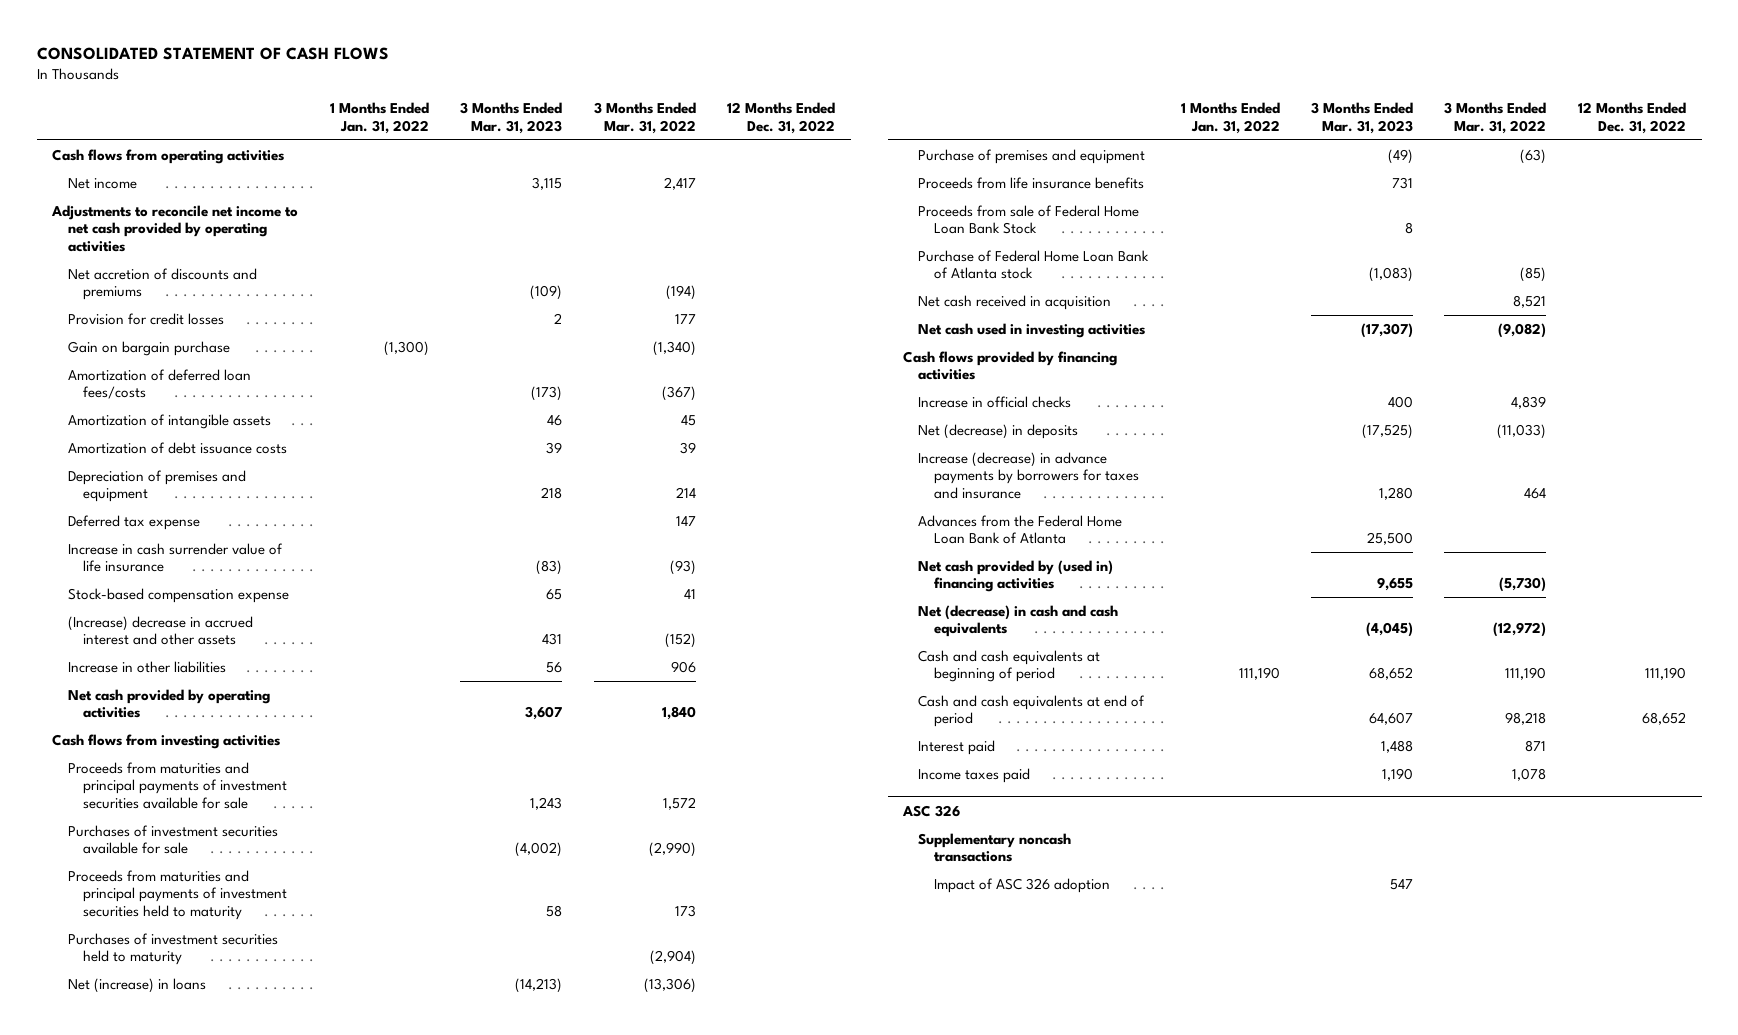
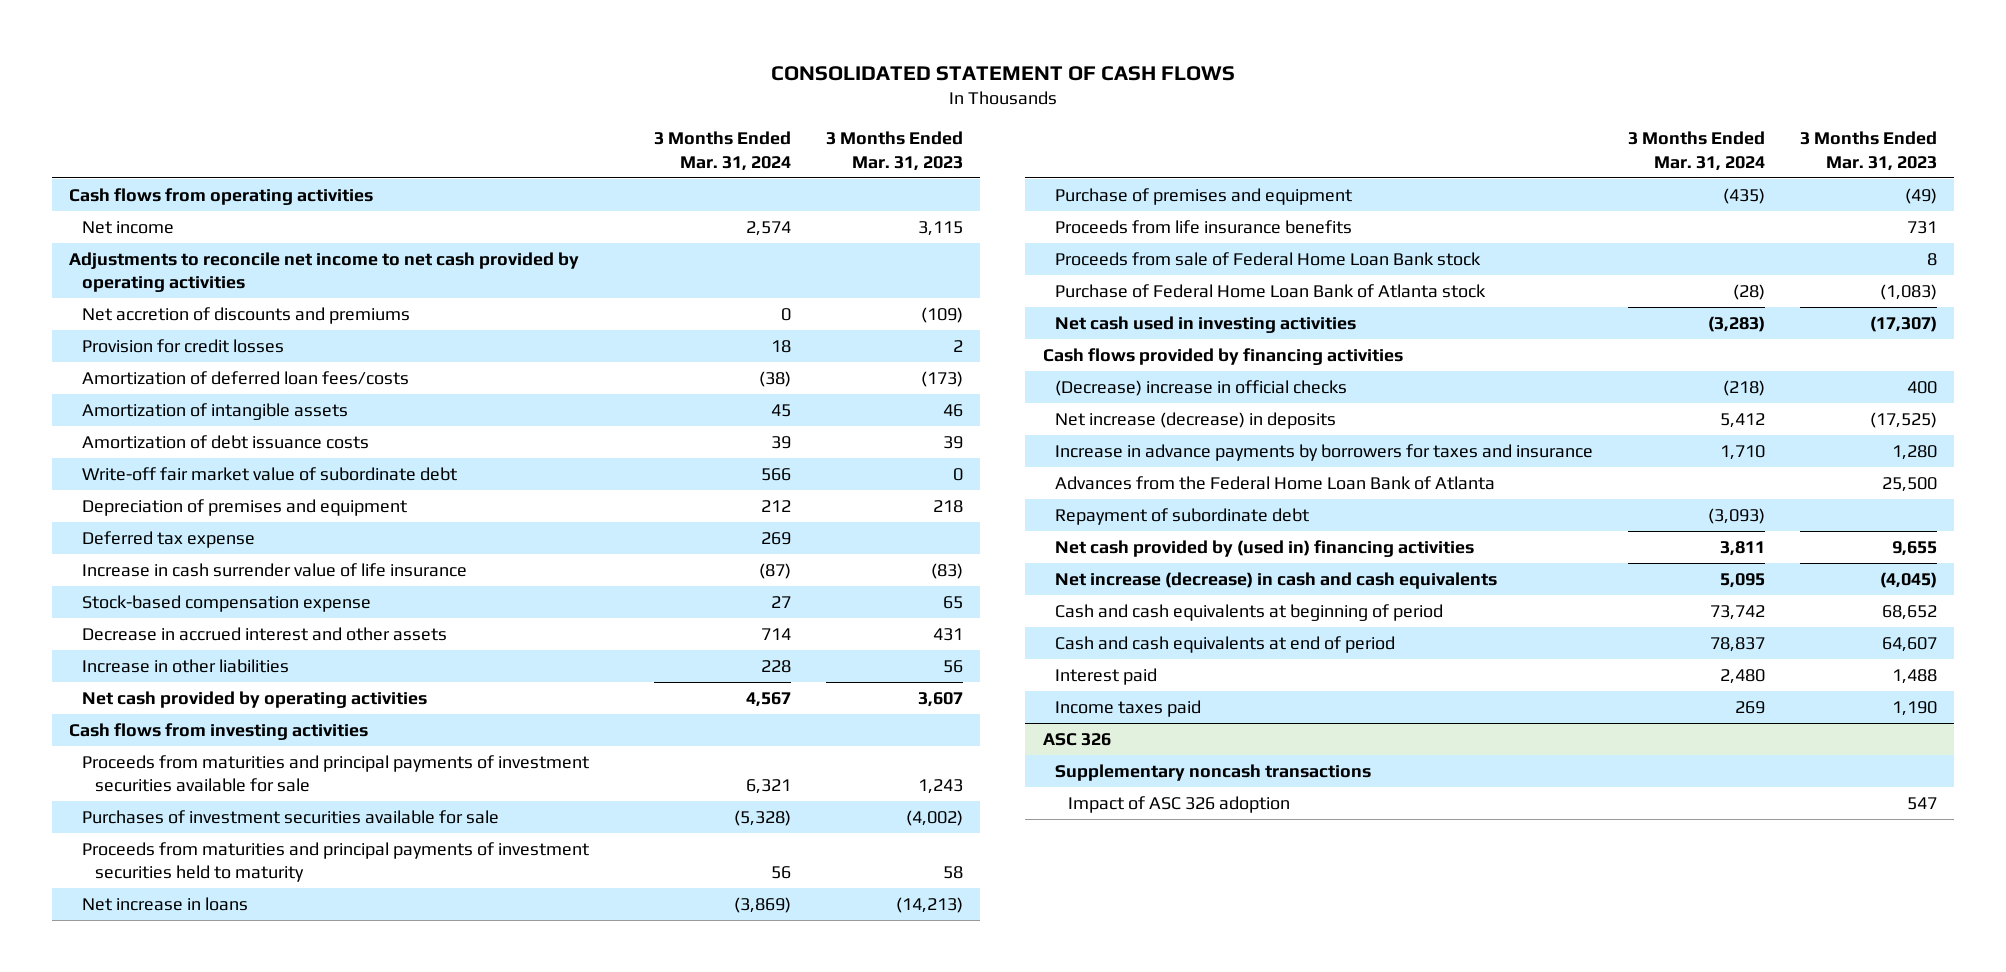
[329,101,429,134] 1 Months Ended Jan. 31, 2022 -> none
[593,101,696,134] 3 Months Ended Mar. 31, 2022 -> none
[726,101,835,134] 12 Months Ended Dec. 31, 2022 -> none
none -> [654,131,792,171] 3 Months Ended Mar. 31, 2024
[67,340,230,356] Gain on bargain purchase -> none
none -> [81,466,457,481] Write-off fair market value of subordinate debt
[67,615,253,646] (Increase) decrease in accrued interest and other assets -> [81,626,447,641] Decrease in accrued interest and other assets
[67,932,278,966] Purchases of investment securities held to maturity -> none
[67,977,206,993] Net (increase) in loans -> [81,896,248,911] Net increase in loans
[918,204,1140,235] Proceeds from sale of Federal Home Loan Bank Stock -> [1055,251,1482,266] Proceeds from sale of Federal Home Loan Bank stock
[918,294,1112,310] Net cash received in acquisition -> none
[918,395,1072,408] Increase in official checks -> [1055,379,1348,396] (Decrease) increase in official checks
[918,423,1079,439] Net (decrease) in deposits -> [1055,411,1337,429] Net increase (decrease) in deposits
[918,451,1139,500] Increase (decrease) in advance payments by borrowers for taxes and insurance -> [1055,443,1594,461] Increase in advance payments by borrowers for taxes and insurance
none -> [1055,507,1310,525] Repayment of subordinate debt
[918,604,1119,638] Net (decrease) in cash and cash equivalents -> [1055,571,1498,589] Net increase (decrease) in cash and cash equivalents

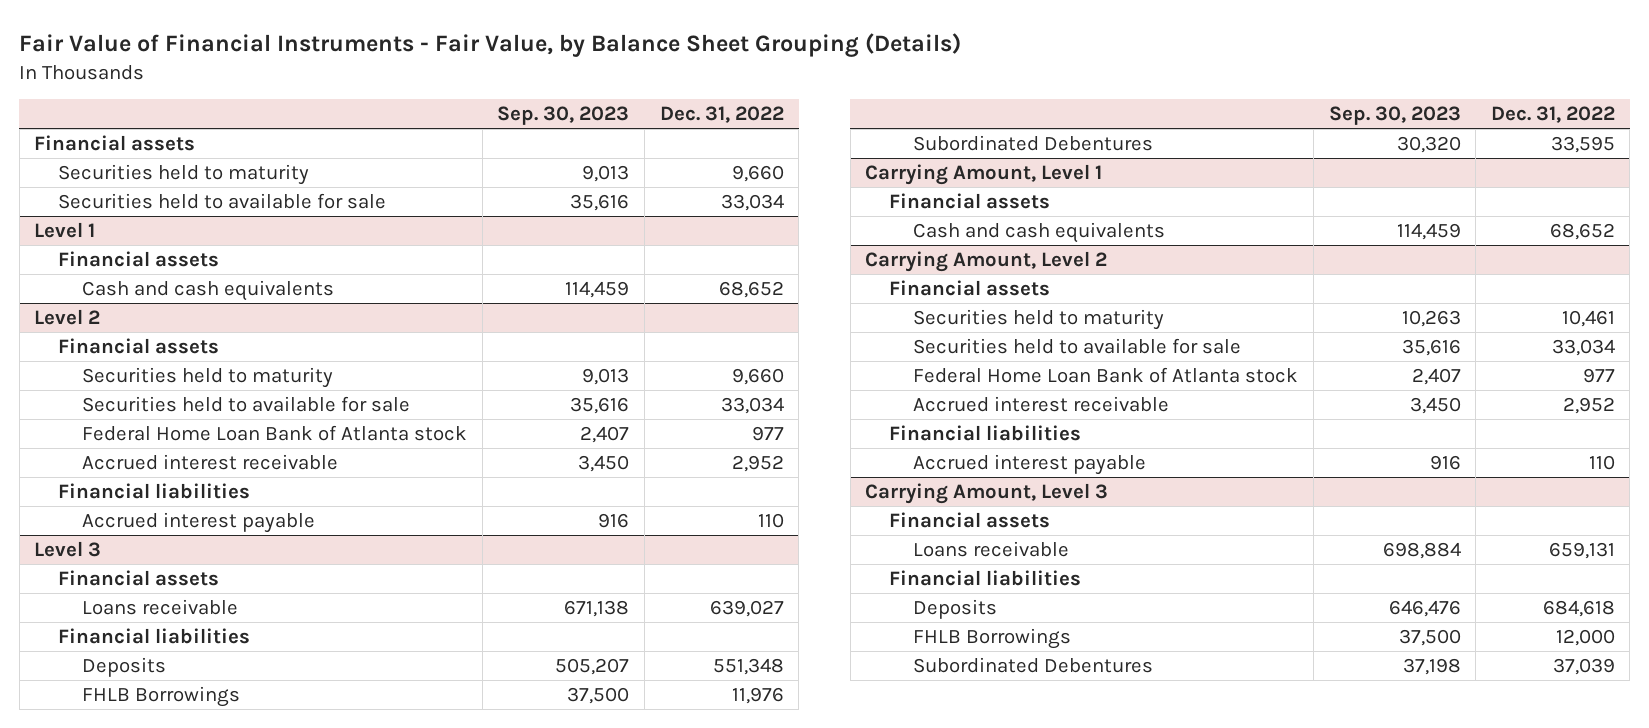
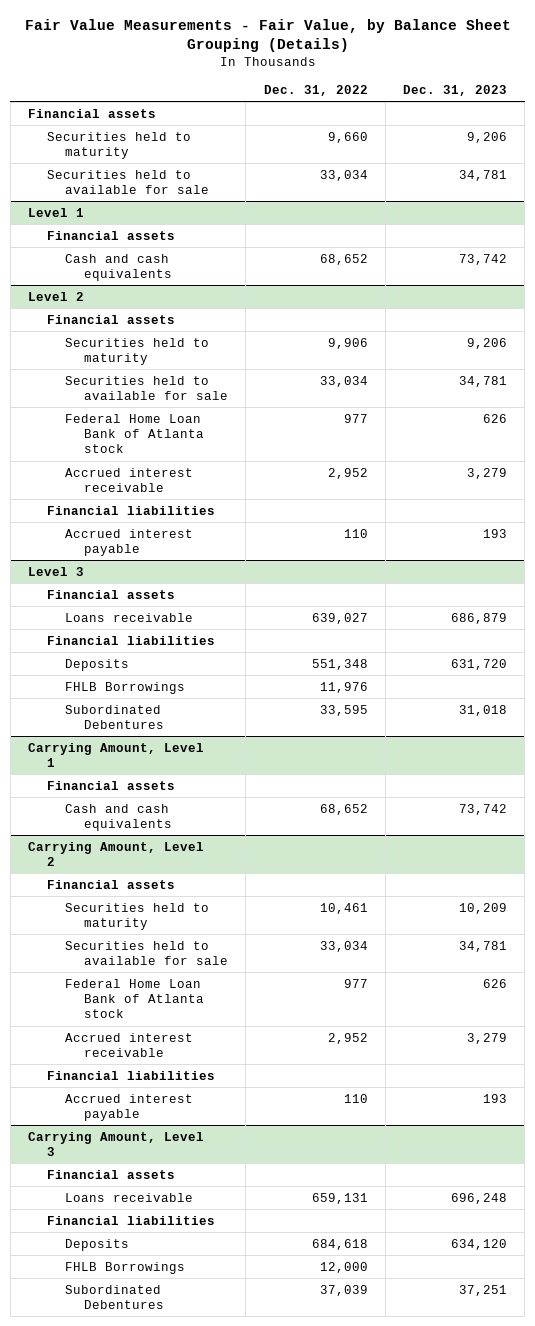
[19,33,962,58] Fair Value of Financial Instruments - Fair Value, by Balance Sheet Grouping (Details) -> [24,18,511,53] Fair Value Measurements - Fair Value, by Balance Sheet Grouping (Details)
[497,106,630,126] Sep. 30, 2023 -> none
none -> [403,84,508,96] Dec. 31, 2023
[731,368,784,386] 9,660 -> [327,337,368,349] 9,906

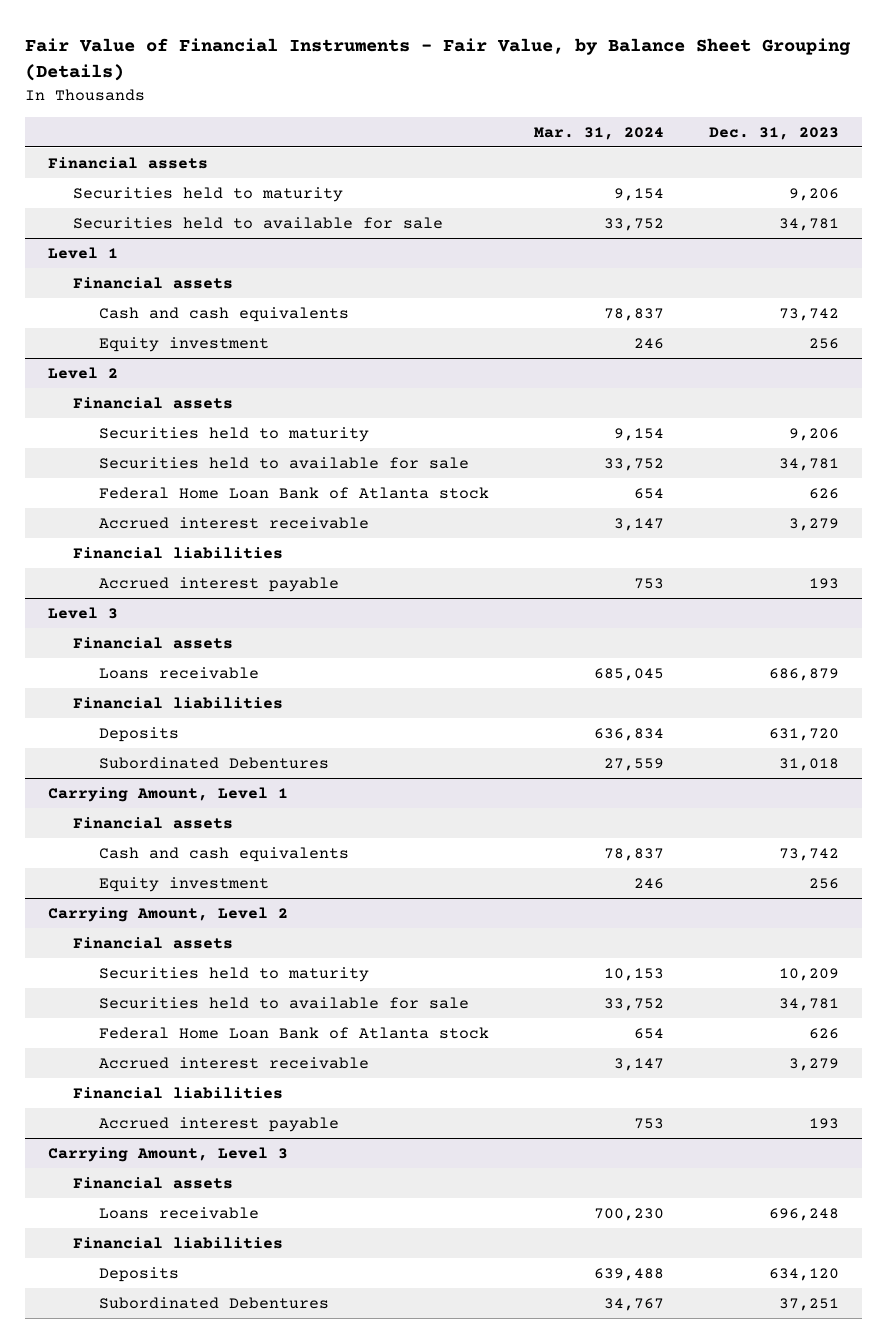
[24,18,511,53] Fair Value Measurements - Fair Value, by Balance Sheet Grouping (Details) -> [25,38,852,82] Fair Value of Financial Instruments - Fair Value, by Balance Sheet Grouping (Details)
[263,84,368,96] Dec. 31, 2022 -> none
none -> [533,126,664,140] Mar. 31, 2024
none -> [98,336,269,352] Equity investment
[65,681,186,694] FHLB Borrowings -> none
none -> [98,876,269,892] Equity investment
[65,1261,186,1274] FHLB Borrowings -> none

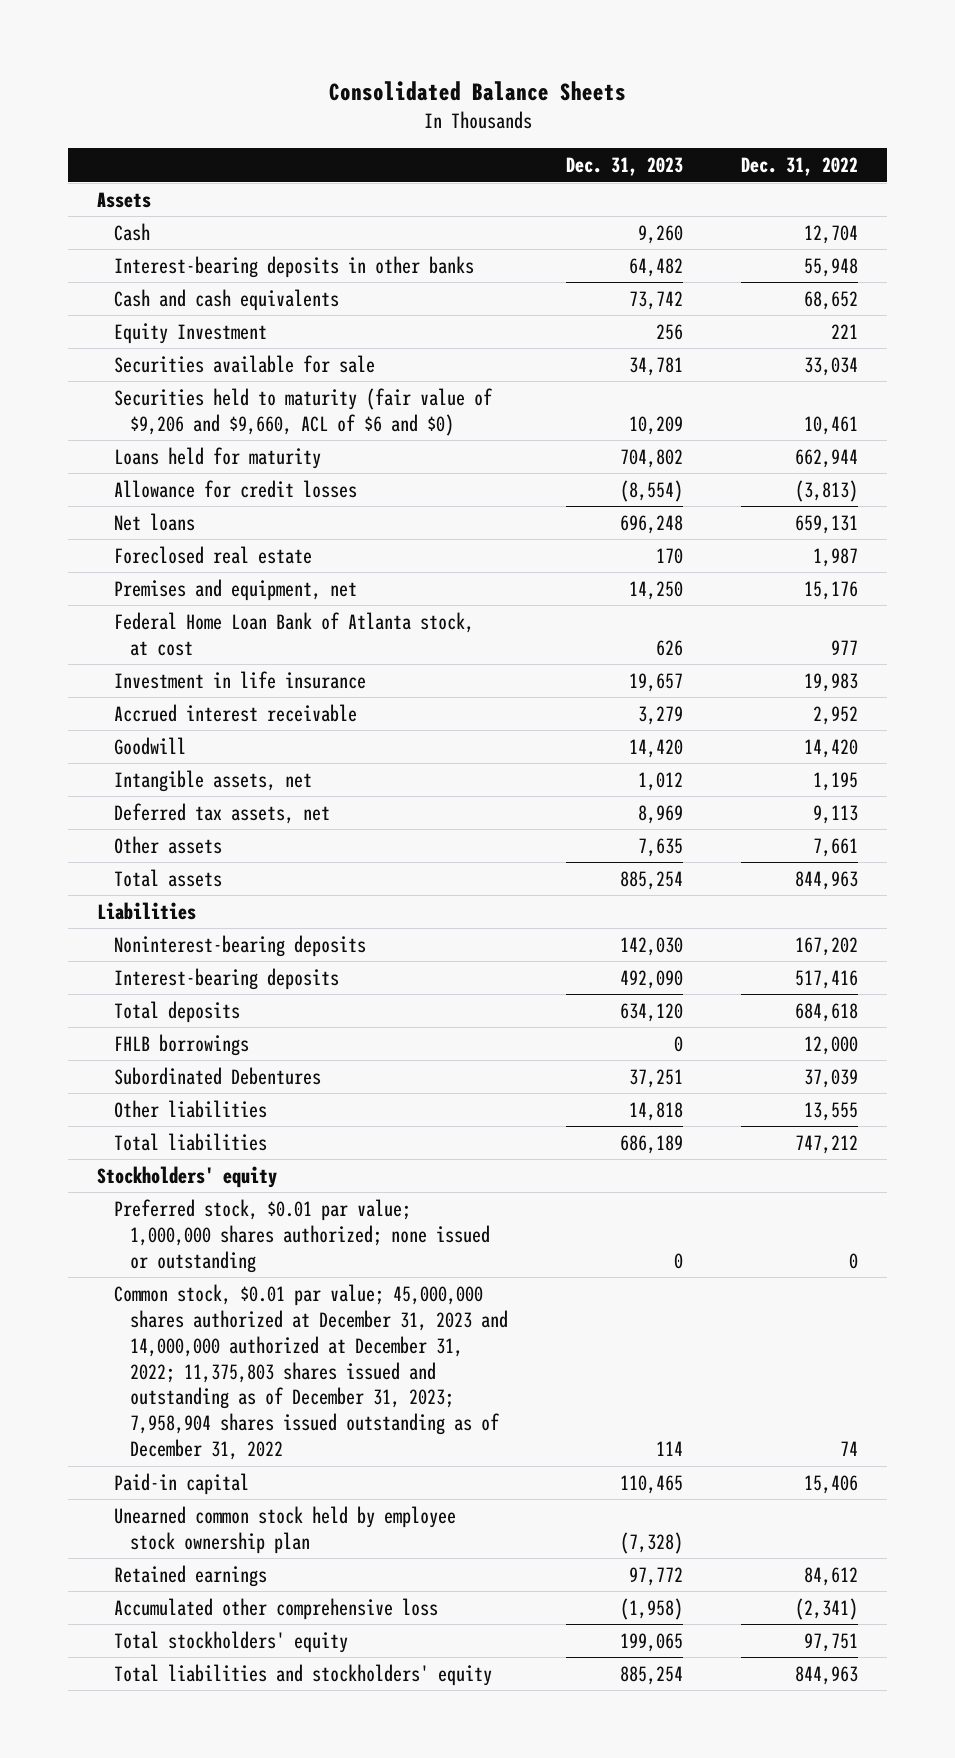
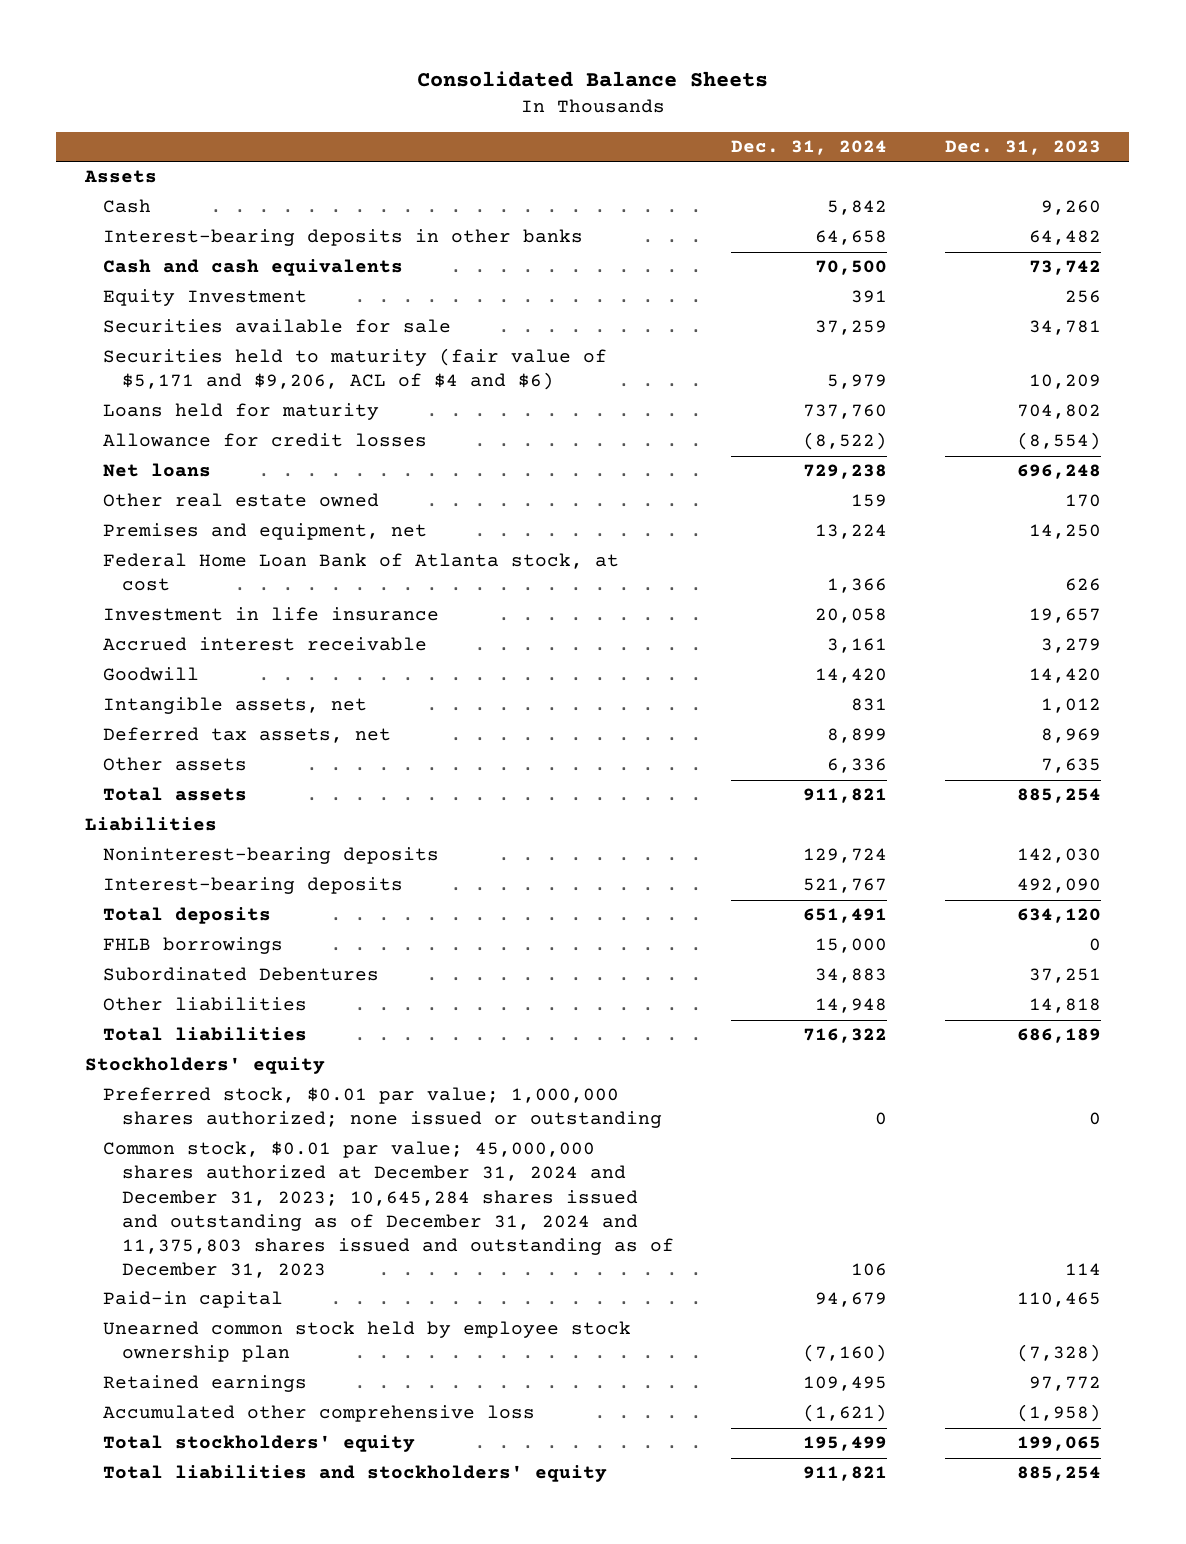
[741,157,859,177] Dec. 31, 2022 -> none
none -> [731,140,888,156] Dec. 31, 2024
[113,387,493,436] Securities held to maturity (fair value of $9,206 and $9,660, ACL of $6 and $0) -> [103,348,608,391] Securities held to maturity (fair value of $5,171 and $9,206, ACL of $4 and $6)
[113,545,312,564] Foreclosed real estate -> none
none -> [103,493,380,508] Other real estate owned
[113,1283,509,1461] Common stock, $0.01 par value; 45,000,000 shares authorized at December 31, 2023 and 14,000,000 authorized at December 31, 2022; 11,375,803 shares issued and outstanding as of December 31, 2023; 7,958,904 shares issued outstanding as of December 31, 2022 -> [103,1141,674,1278] Common stock, $0.01 par value; 45,000,000 shares authorized at December 31, 2024 and December 31, 2023; 10,645,284 shares issued and outstanding as of December 31, 2024 and 11,375,803 shares issued and outstanding as of December 31, 2023

